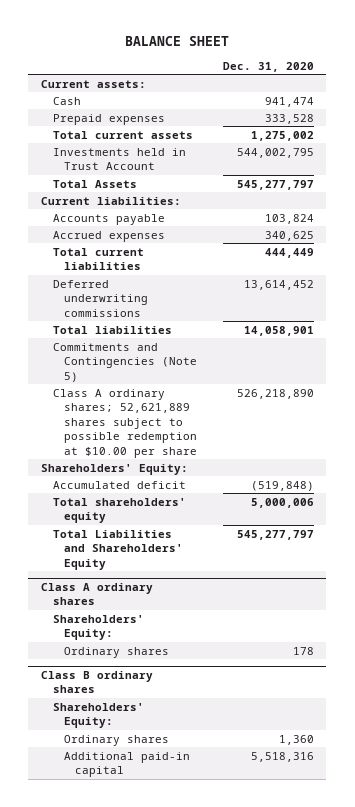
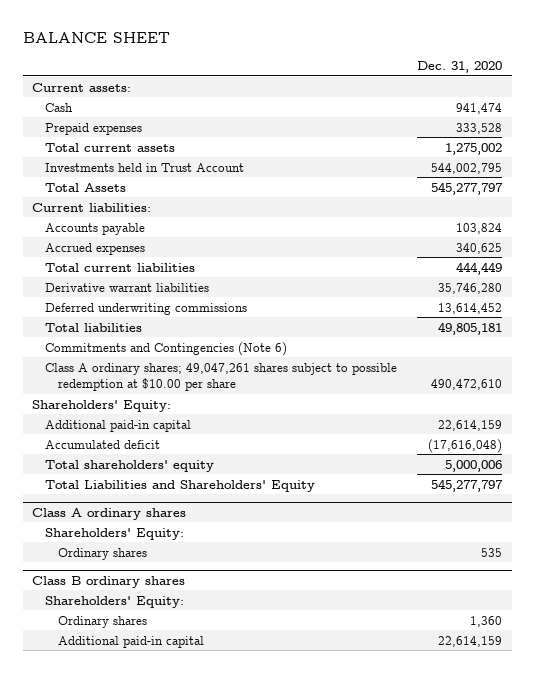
none -> [45,282,210,292] Derivative warrant liabilities
[243,325,314,336] 14,058,901 -> [437,321,502,335] 49,805,181
[52,342,197,382] Commitments and Contingencies (Note 5) -> [45,341,288,356] Commitments and Contingencies (Note 6)
[52,388,197,458] Class A ordinary shares; 52,621,889 shares subject to possible redemption at $10.00 per share -> [45,362,398,392] Class A ordinary shares; 49,047,261 shares subject to possible redemption at $10.00 per share
[236,388,314,399] 526,218,890 -> [430,379,502,391] 490,472,610
none -> [45,419,192,432] Additional paid-in capital
[250,480,314,491] (519,848) -> [427,438,502,453] (17,616,048)
[292,646,314,655] 178 -> [480,547,502,557] 535
[250,751,314,762] 5,518,316 -> [437,635,502,647] 22,614,159

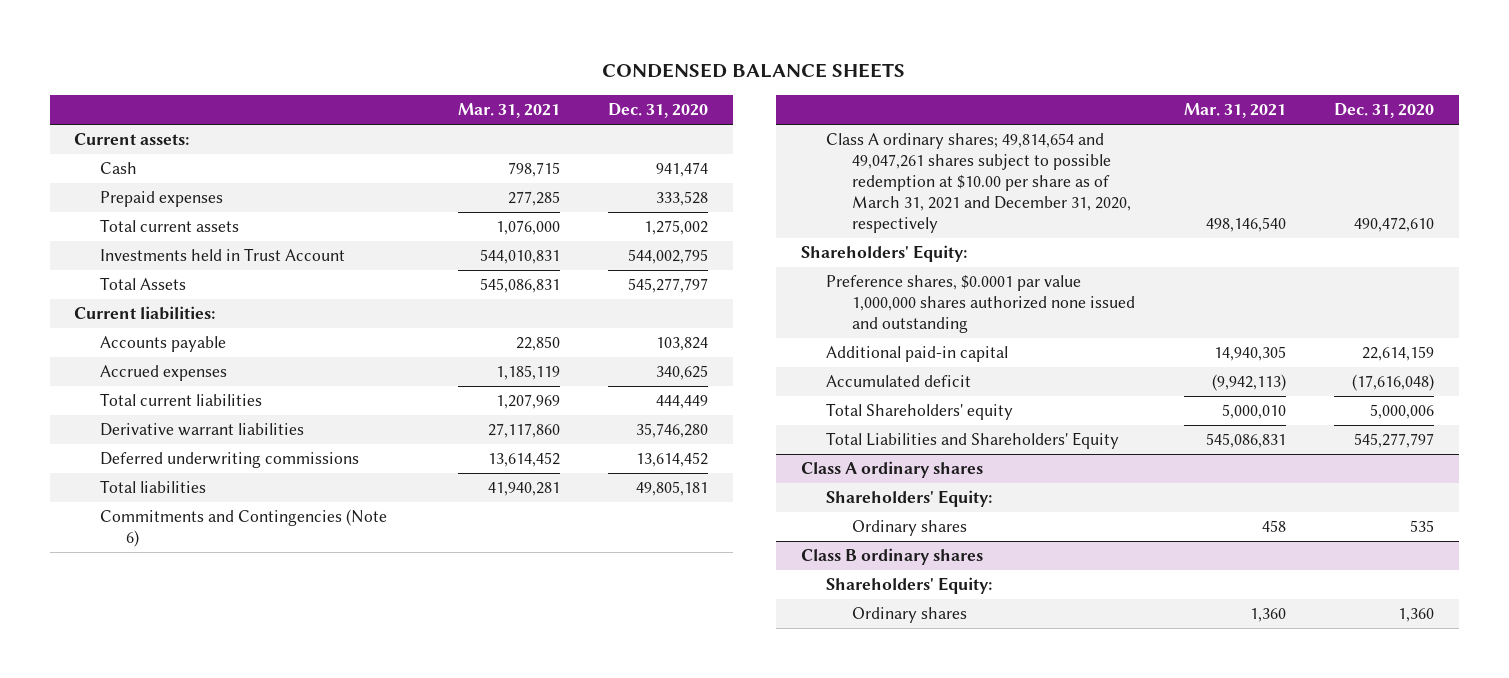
[22,31,170,43] BALANCE SHEET -> [602,63,906,79] CONDENSED BALANCE SHEETS
none -> [457,103,560,119] Mar. 31, 2021
[45,362,398,392] Class A ordinary shares; 49,047,261 shares subject to possible redemption at $10.00 per share -> [826,133,1132,234] Class A ordinary shares; 49,814,654 and 49,047,261 shares subject to possible redemption at $10.00 per share as of March 31, 2021 and December 31, 2020, respectively
none -> [826,275,1136,334] Preference shares, $0.0001 par value 1,000,000 shares authorized none issued and outstanding
[45,459,215,472] Total shareholders' equity -> [826,403,1014,421] Total Shareholders' equity
[57,635,204,648] Additional paid-in capital -> none

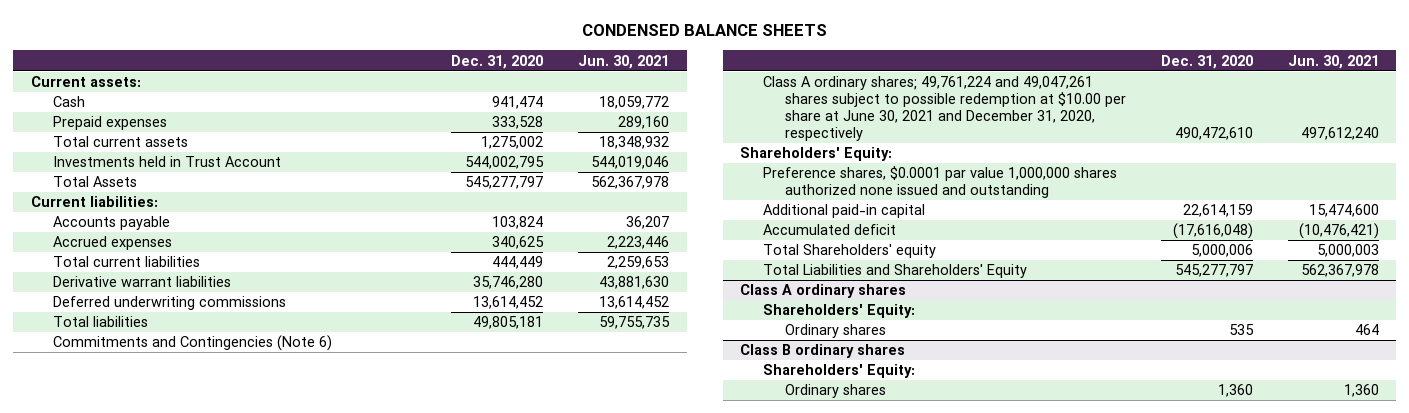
[457,103,560,119] Mar. 31, 2021 -> none
none -> [577,54,669,69] Jun. 30, 2021
[826,133,1132,234] Class A ordinary shares; 49,814,654 and 49,047,261 shares subject to possible redemption at $10.00 per share as of March 31, 2021 and December 31, 2020, respectively -> [762,76,1126,142] Class A ordinary shares; 49,761,224 and 49,047,261 shares subject to possible redemption at $10.00 per share at June 30, 2021 and December 31, 2020, respectively

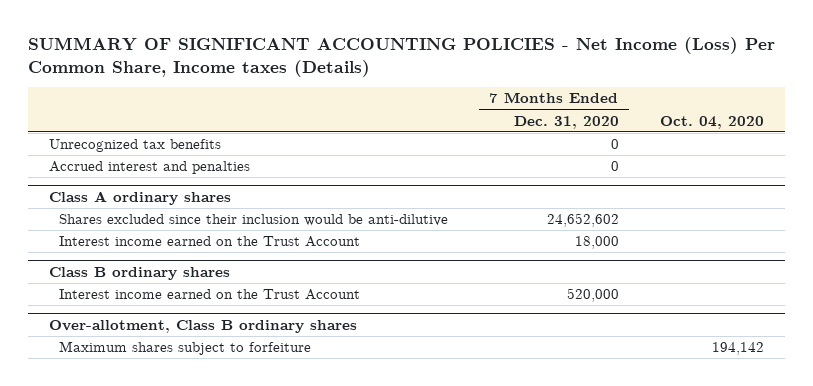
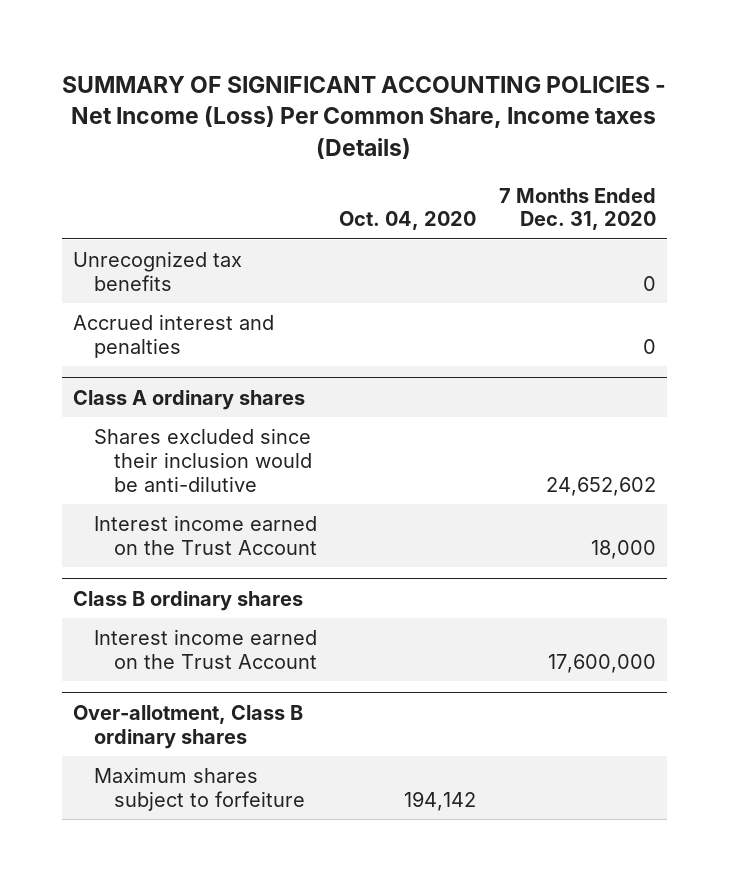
[566,288,619,303] 520,000 -> [547,653,656,673] 17,600,000

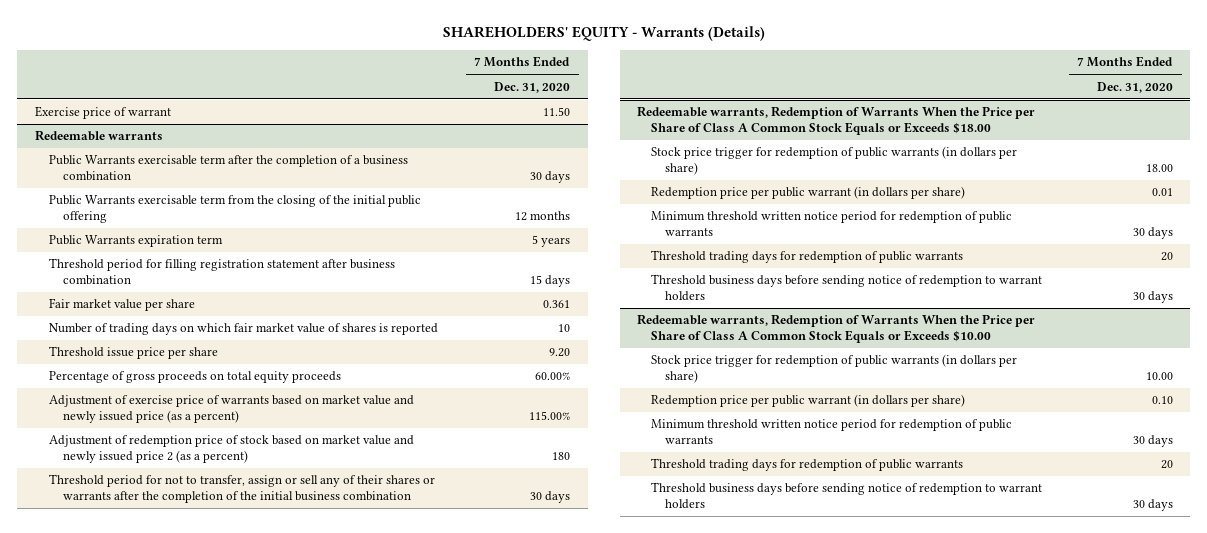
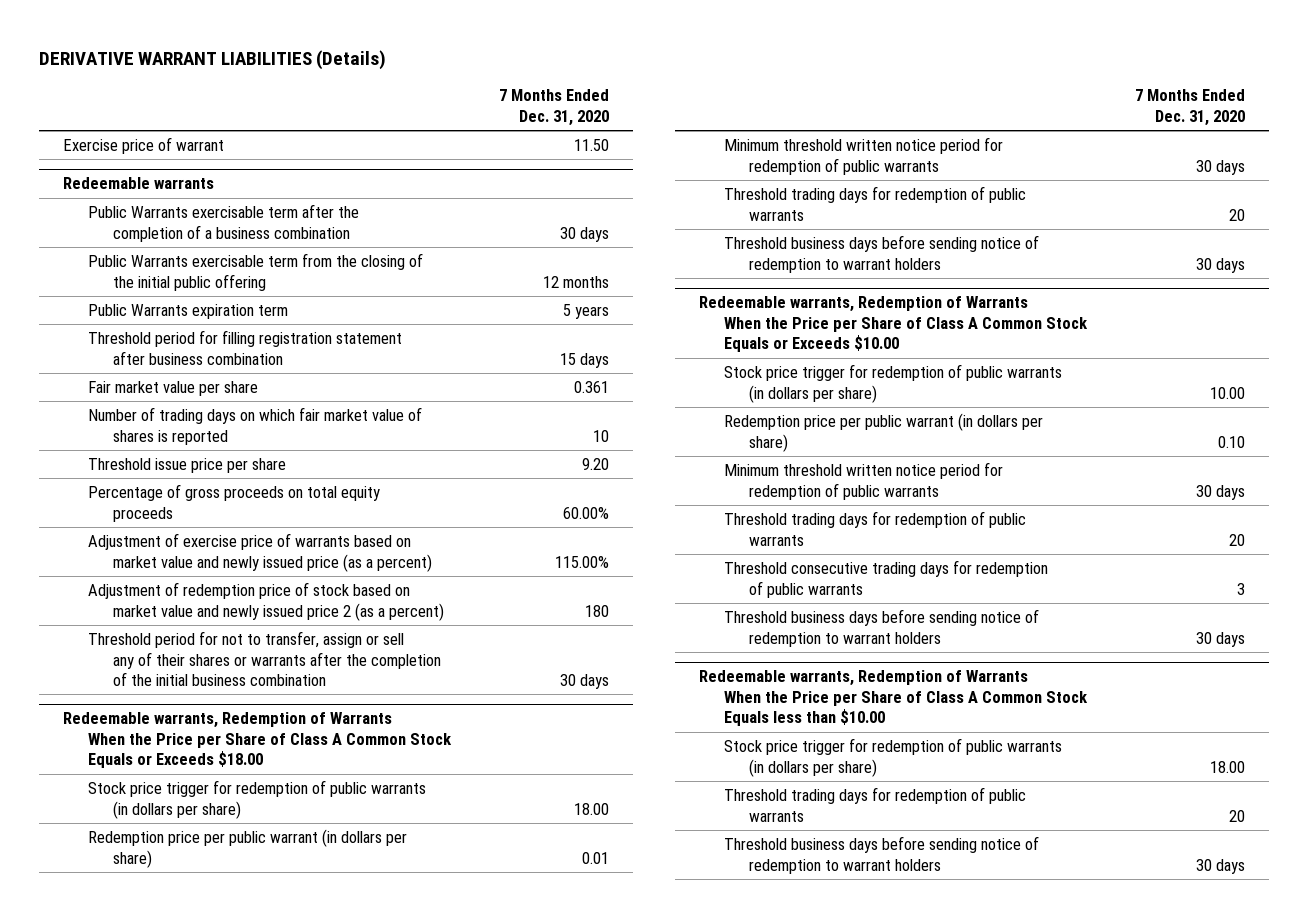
[442,26,765,42] SHAREHOLDERS' EQUITY - Warrants (Details) -> [38,49,386,70] DERIVATIVE WARRANT LIABILITIES (Details)
none -> [723,560,1048,598] Threshold consecutive trading days for redemption of public warrants
none -> [698,670,1088,727] Redeemable warrants, Redemption of Warrants When the Price per Share of Class A Common Stock Equals less than $10.00
none -> [723,738,1062,777] Stock price trigger for redemption of public warrants (in dollars per share)
none -> [723,787,1026,822] Threshold trading days for redemption of public warrants
none -> [723,836,1039,874] Threshold business days before sending notice of redemption to warrant holders

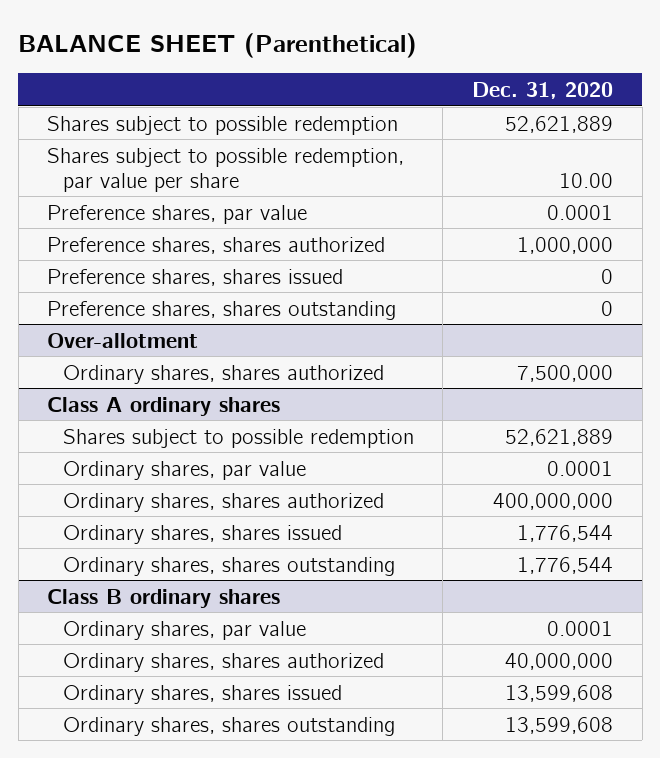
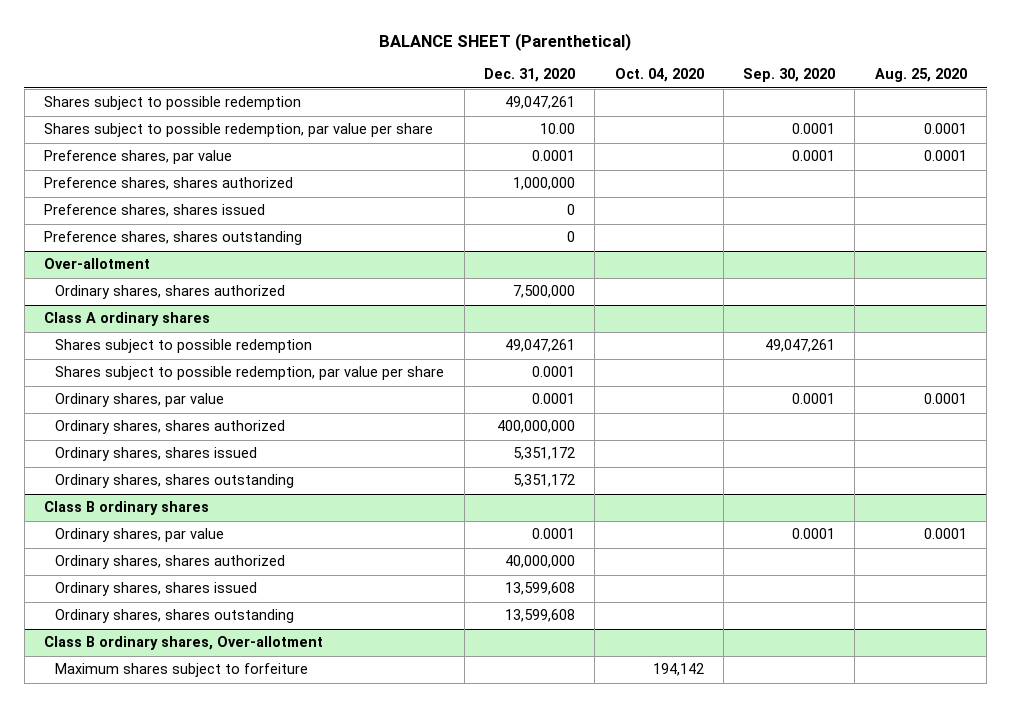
none -> [614,68,704,83] Oct. 04, 2020
none -> [743,68,836,83] Sep. 30, 2020
none -> [874,68,967,83] Aug. 25, 2020
[505,115,614,133] 52,621,889 -> [505,96,576,110] 49,047,261
[505,428,614,446] 52,621,889 -> [505,339,576,353] 49,047,261
none -> [55,366,445,381] Shares subject to possible redemption, par value per share
[517,524,614,542] 1,776,544 -> [513,447,576,461] 5,351,172
[517,556,614,574] 1,776,544 -> [513,474,576,488] 5,351,172
none -> [44,636,324,651] Class B ordinary shares, Over-allotment
none -> [55,663,309,678] Maximum shares subject to forfeiture

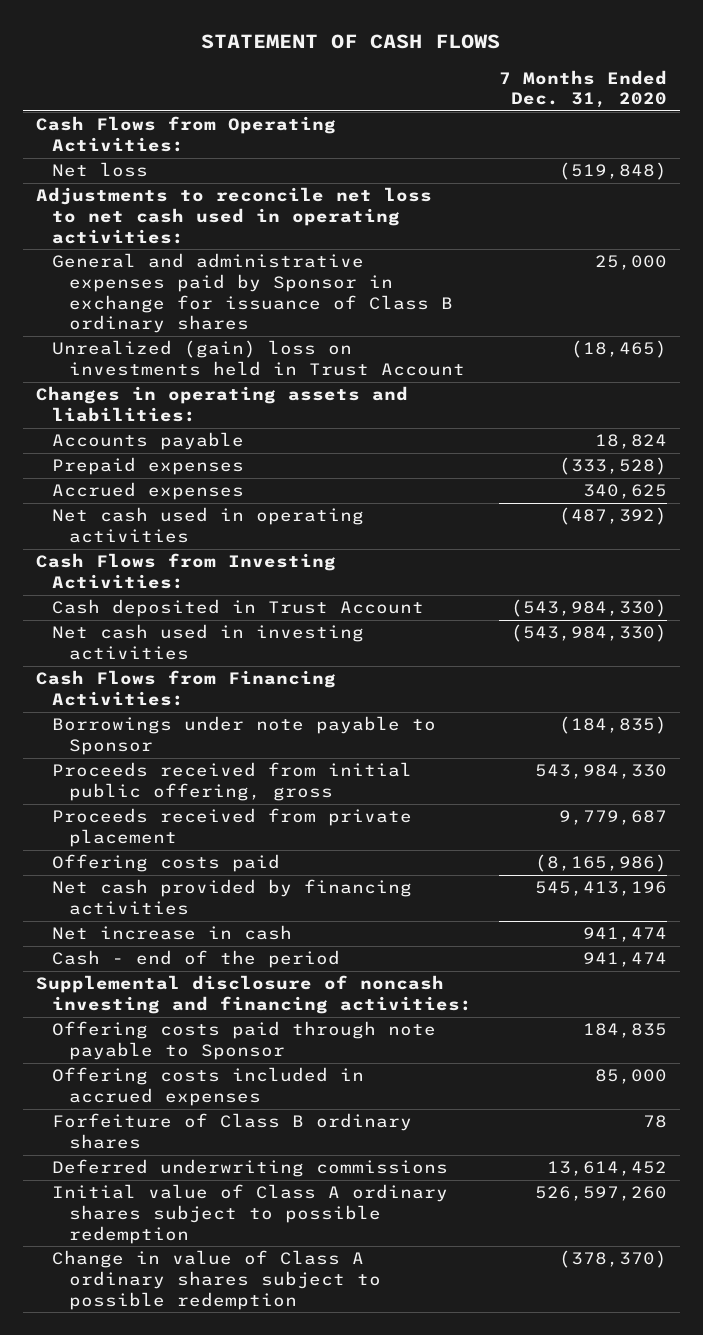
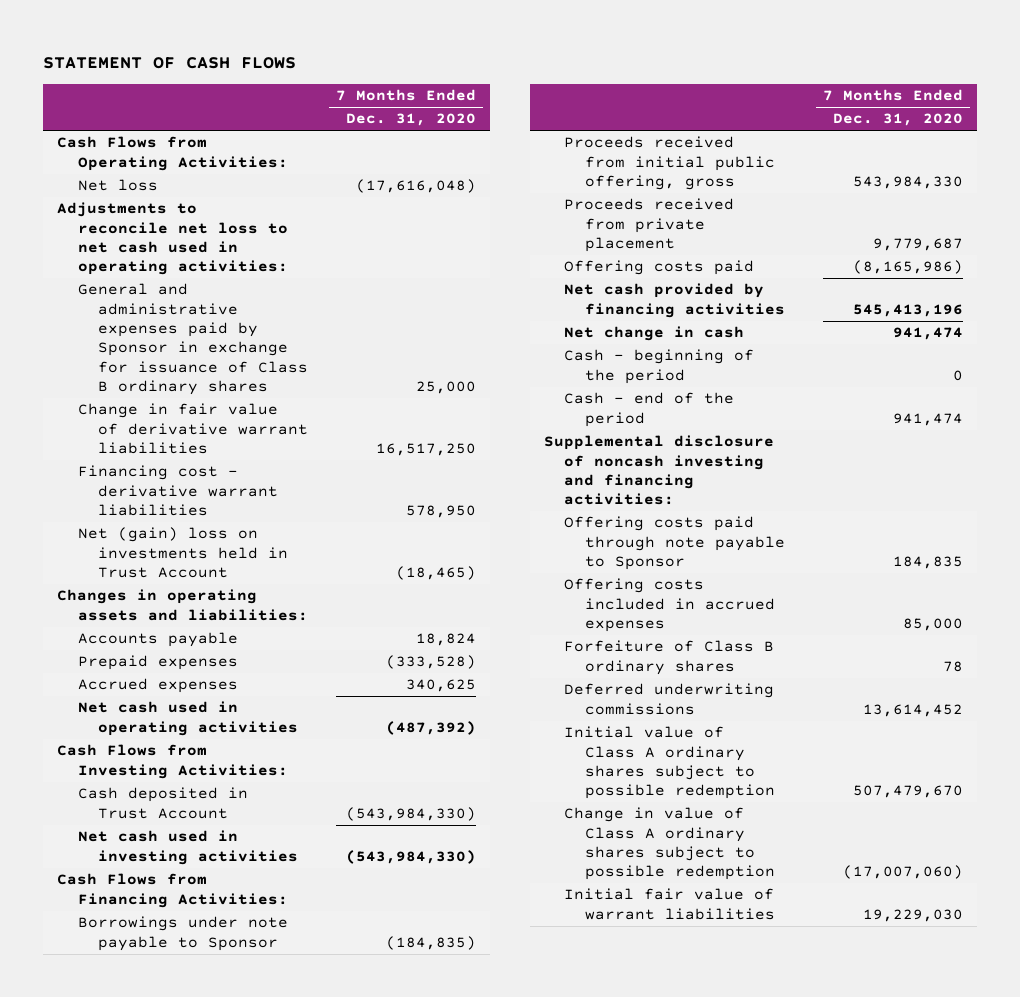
[558,162,667,181] (519,848) -> [355,179,476,194] (17,616,048)
none -> [77,403,309,454] Change in fair value of derivative warrant liabilities
none -> [77,465,279,516] Financing cost - derivative warrant liabilities
[52,340,466,377] Unrealized (gain) loss on investments held in Trust Account -> [77,527,289,578] Net (gain) loss on investments held in Trust Account
[52,925,293,941] Net increase in cash -> [564,326,745,342] Net change in cash
none -> [564,349,755,384] Cash - beginning of the period
[534,1186,667,1202] 526,597,260 -> [852,785,963,799] 507,479,670
[558,1250,667,1269] (378,370) -> [842,865,963,880] (17,007,060)
none -> [564,888,776,920] Initial fair value of warrant liabilities

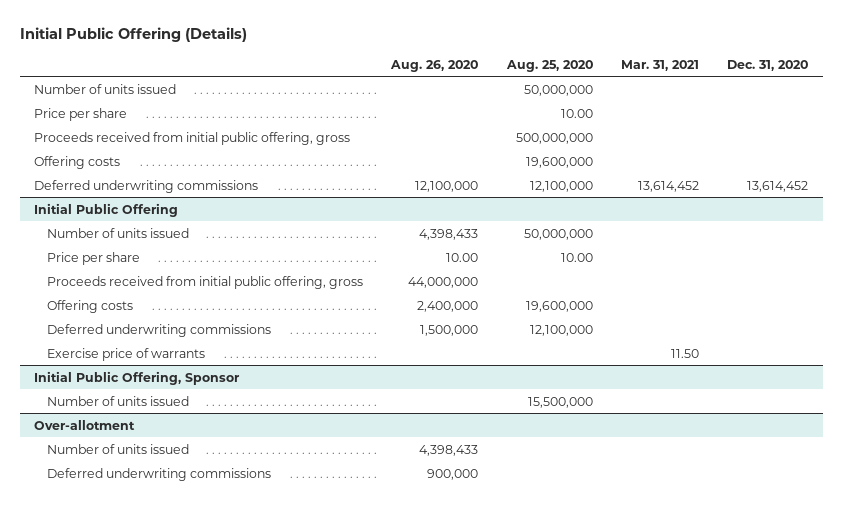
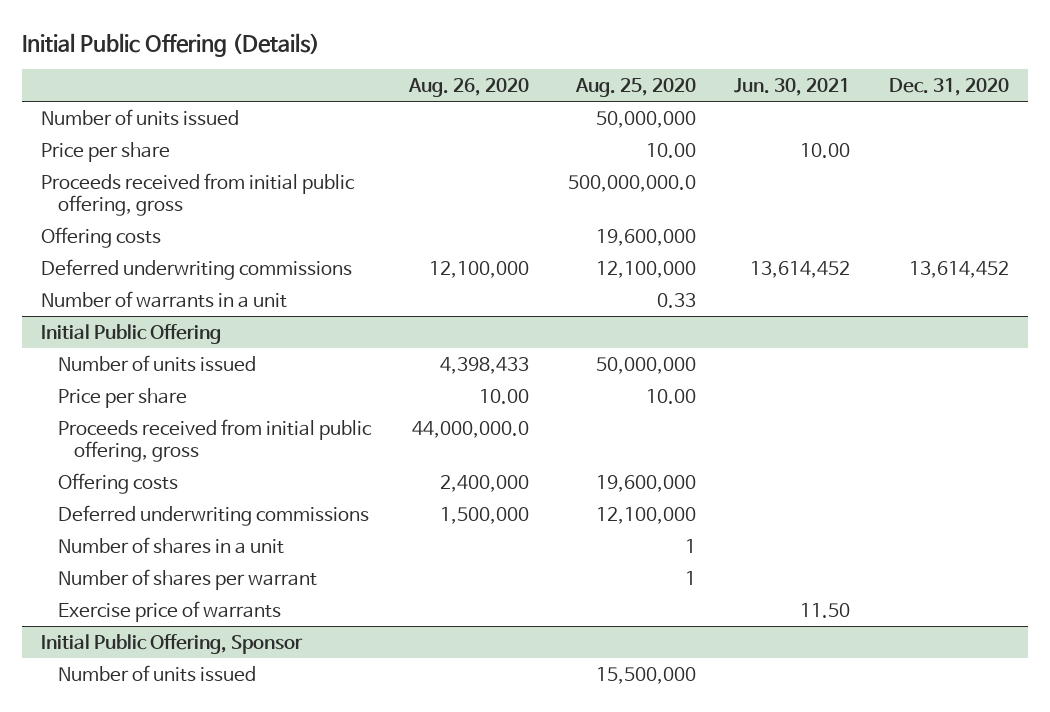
[621,59,700,71] Mar. 31, 2021 -> none
none -> [734,78,851,97] Jun. 30, 2021
[515,132,593,144] 500,000,000 -> [567,174,696,192] 500,000,000.0
none -> [41,290,288,308] Number of warrants in a unit
[408,276,479,288] 44,000,000 -> [412,420,530,438] 44,000,000.0
none -> [57,536,284,554] Number of shares in a unit
none -> [57,568,317,590] Number of shares per warrant
[33,419,135,430] Over-allotment -> none
[47,443,190,454] Number of units issued -> none
[47,467,272,481] Deferred underwriting commissions -> none

